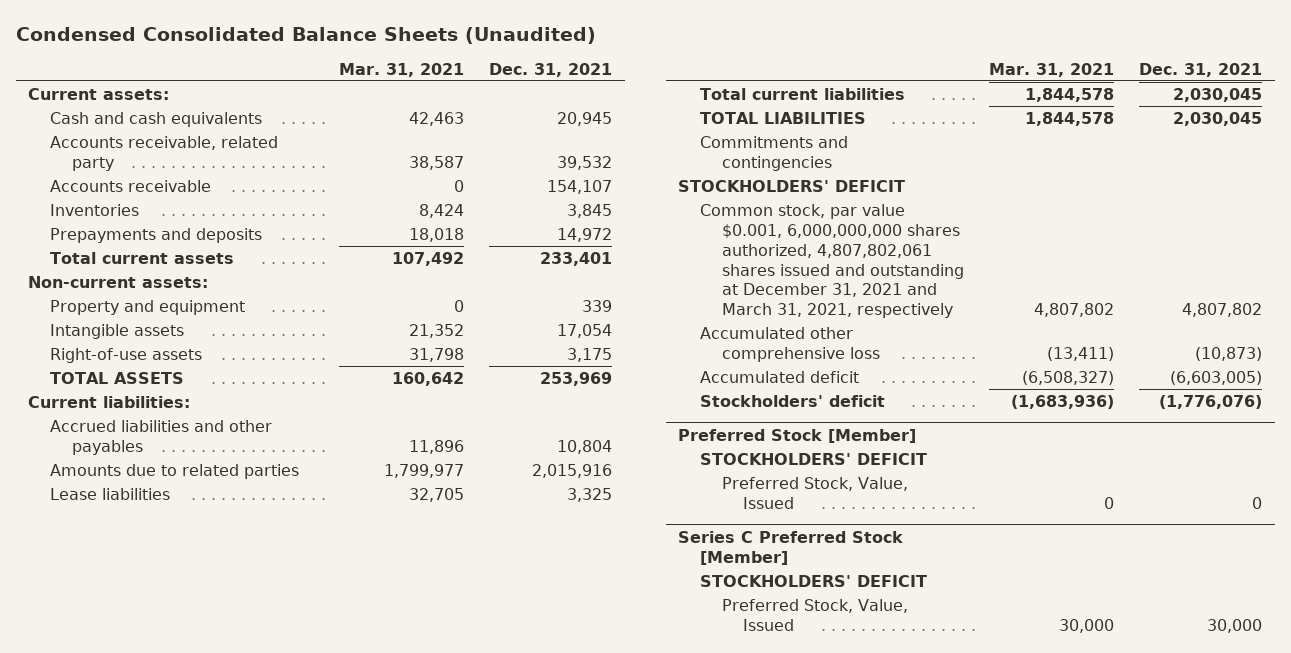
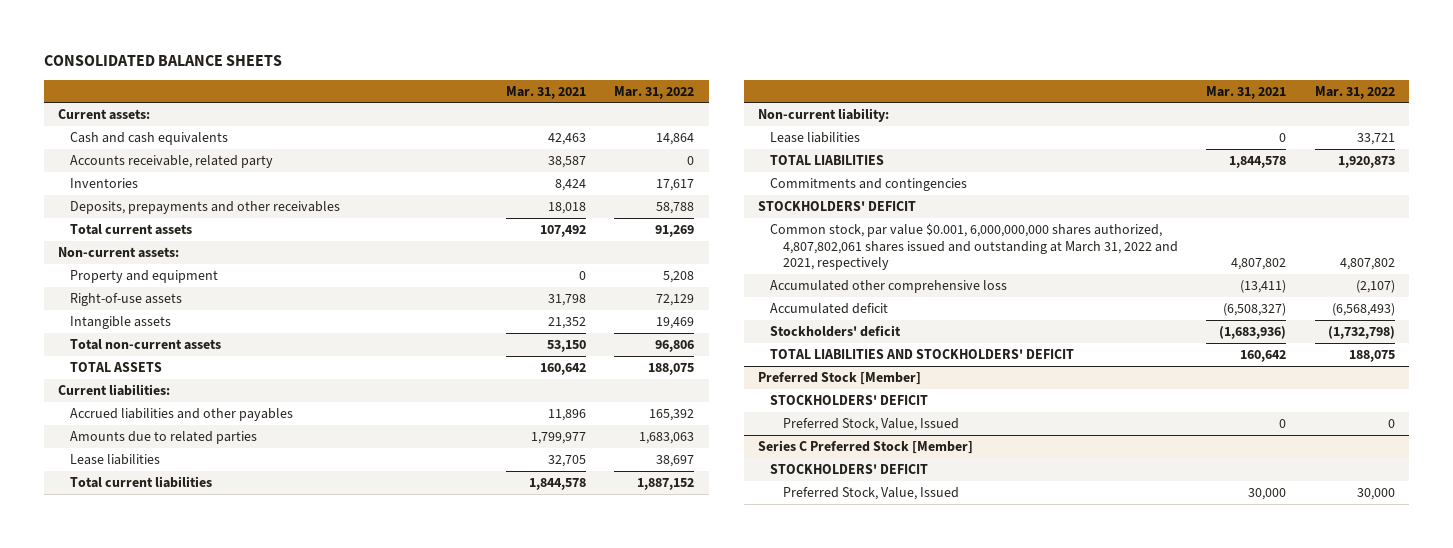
[15,26,596,44] Condensed Consolidated Balance Sheets (Unaudited) -> [43,54,282,66] CONSOLIDATED BALANCE SHEETS
[489,62,613,77] Dec. 31, 2021 -> none
none -> [614,85,695,99] Mar. 31, 2022
[49,179,211,192] Accounts receivable -> none
[49,227,262,243] Prepayments and deposits -> [70,201,341,215] Deposits, prepayments and other receivables
[49,323,184,339] Intangible assets -> [70,316,172,330] Intangible assets
none -> [70,339,222,351] Total non-current assets
none -> [758,108,890,123] Non-current liability:
none -> [770,132,861,144] Lease liabilities
[700,203,964,319] Common stock, par value $0.001, 6,000,000,000 shares authorized, 4,807,802,061 shares issued and outstanding at December 31, 2021 and March 31, 2021, respectively -> [770,223,1178,271] Common stock, par value $0.001, 6,000,000,000 shares authorized, 4,807,802,061 shares issued and outstanding at March 31, 2022 and 2021, respectively
none -> [770,349,1075,360] TOTAL LIABILITIES AND STOCKHOLDERS' DEFICIT

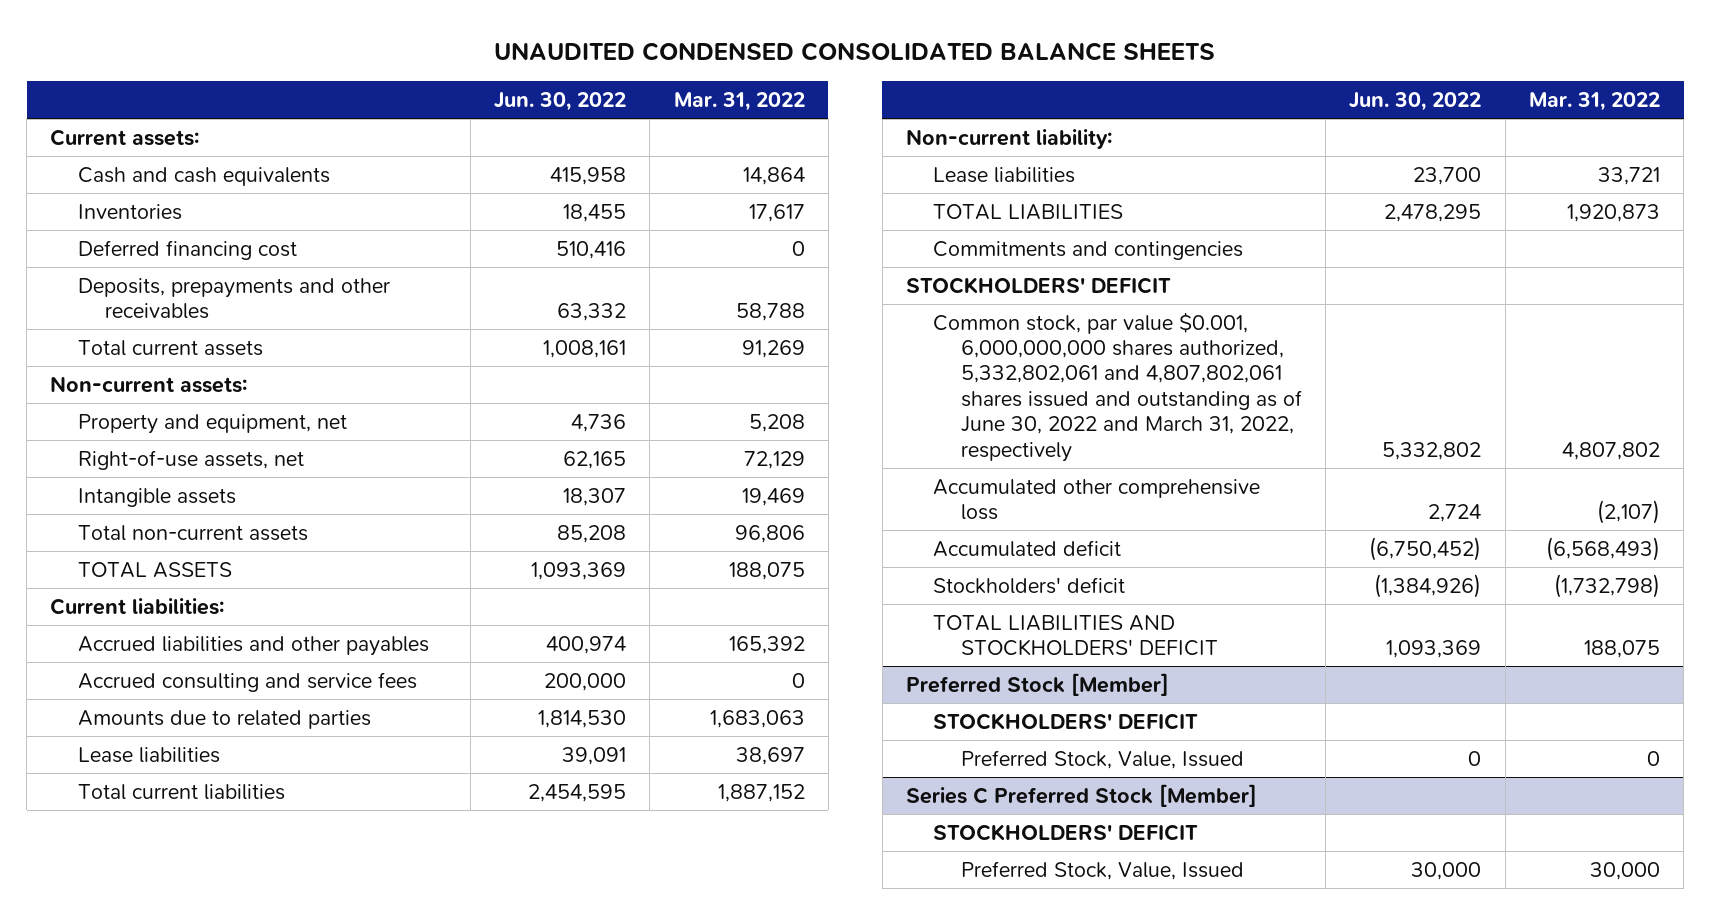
[43,54,282,66] CONSOLIDATED BALANCE SHEETS -> [494,41,1216,61] UNAUDITED CONDENSED CONSOLIDATED BALANCE SHEETS
[505,85,586,99] Mar. 31, 2021 -> none
none -> [494,92,627,112] Jun. 30, 2022
[70,155,274,169] Accounts receivable, related party -> none
none -> [77,239,297,260] Deferred financing cost
[70,270,219,284] Property and equipment -> [77,413,347,434] Property and equipment, net
[70,293,183,307] Right-of-use assets -> [77,449,304,470] Right-of-use assets, net
none -> [77,671,417,692] Accrued consulting and service fees
[770,223,1178,271] Common stock, par value $0.001, 6,000,000,000 shares authorized, 4,807,802,061 shares issued and outstanding at March 31, 2022 and 2021, respectively -> [933,311,1302,462] Common stock, par value $0.001, 6,000,000,000 shares authorized, 5,332,802,061 and 4,807,802,061 shares issued and outstanding as of June 30, 2022 and March 31, 2022, respectively

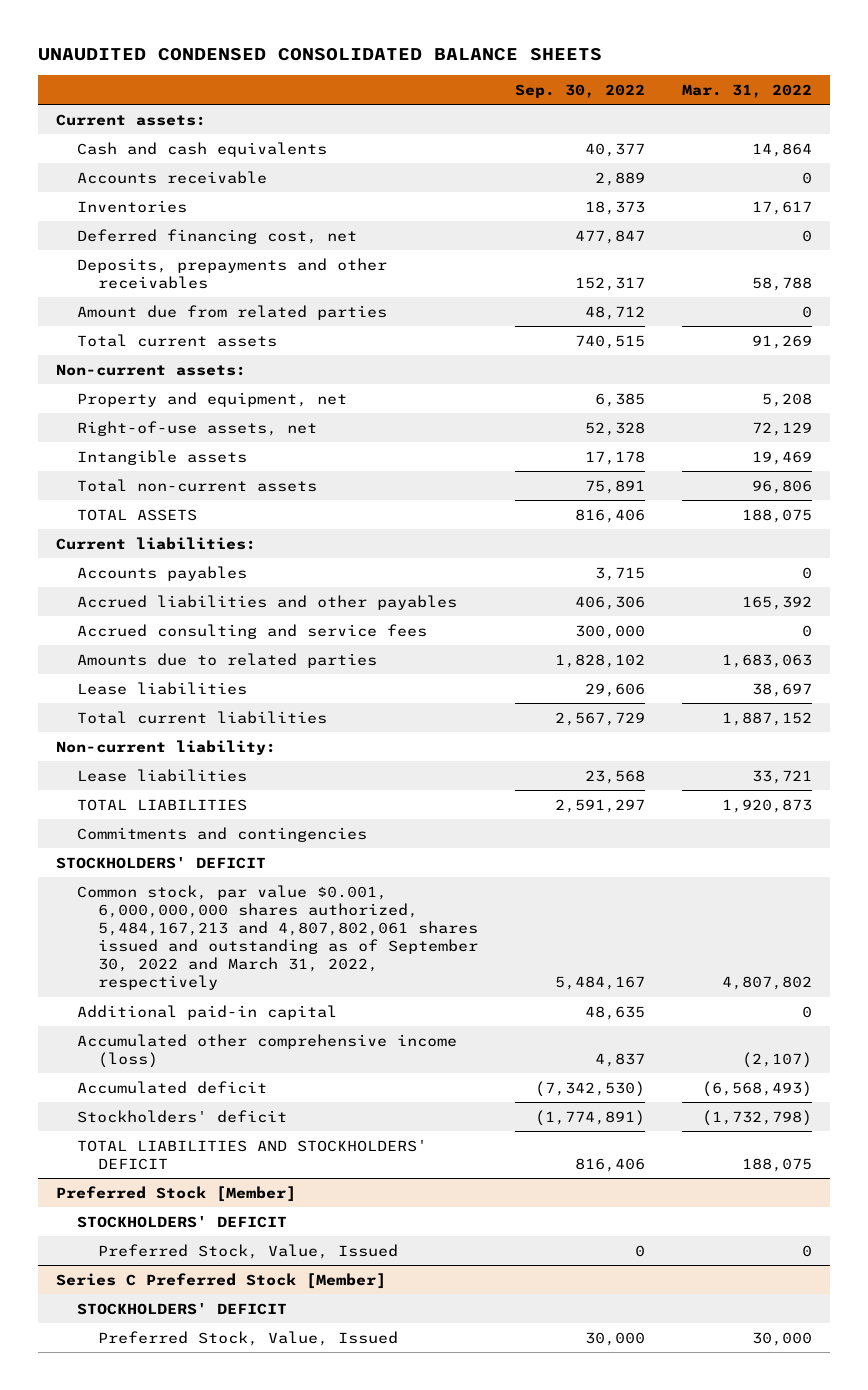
[494,92,627,112] Jun. 30, 2022 -> none
none -> [514,83,645,98] Sep. 30, 2022
none -> [76,170,267,184] Accounts receivable
[77,239,297,260] Deferred financing cost -> [76,228,357,244] Deferred financing cost, net
none -> [76,304,387,320] Amount due from related parties
none -> [76,565,247,581] Accounts payables
[933,311,1302,462] Common stock, par value $0.001, 6,000,000,000 shares authorized, 5,332,802,061 and 4,807,802,061 shares issued and outstanding as of June 30, 2022 and March 31, 2022, respectively -> [76,884,478,991] Common stock, par value $0.001, 6,000,000,000 shares authorized, 5,484,167,213 and 4,807,802,061 shares issued and outstanding as of September 30, 2022 and March 31, 2022, respectively
none -> [76,1004,337,1020] Additional paid-in capital
[933,478,1261,521] Accumulated other comprehensive loss -> [76,1033,457,1068] Accumulated other comprehensive income (loss)

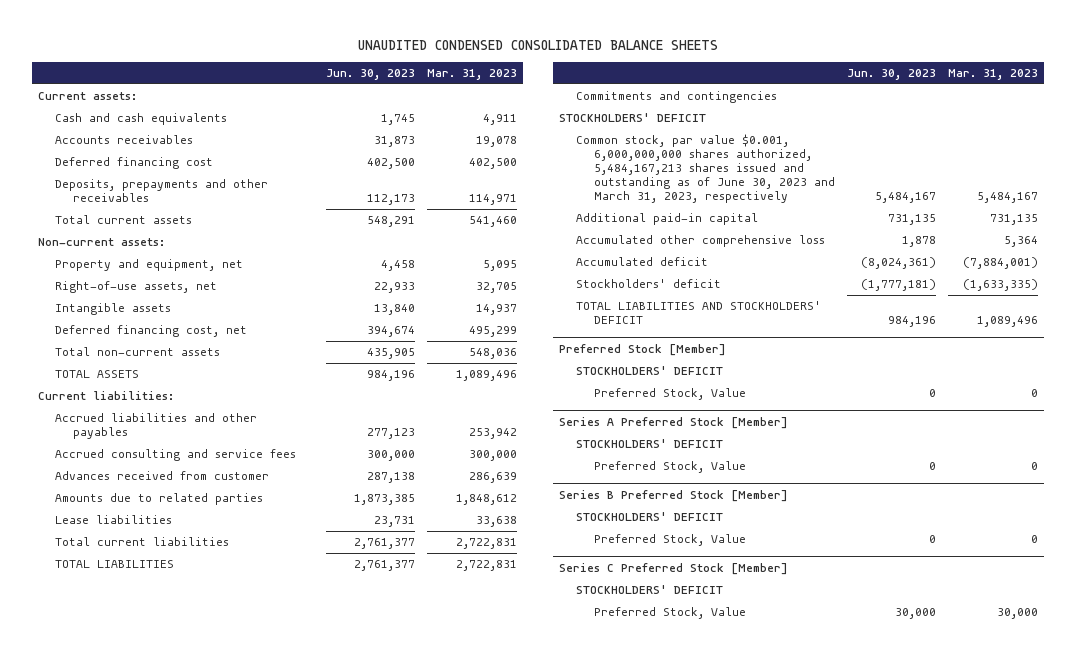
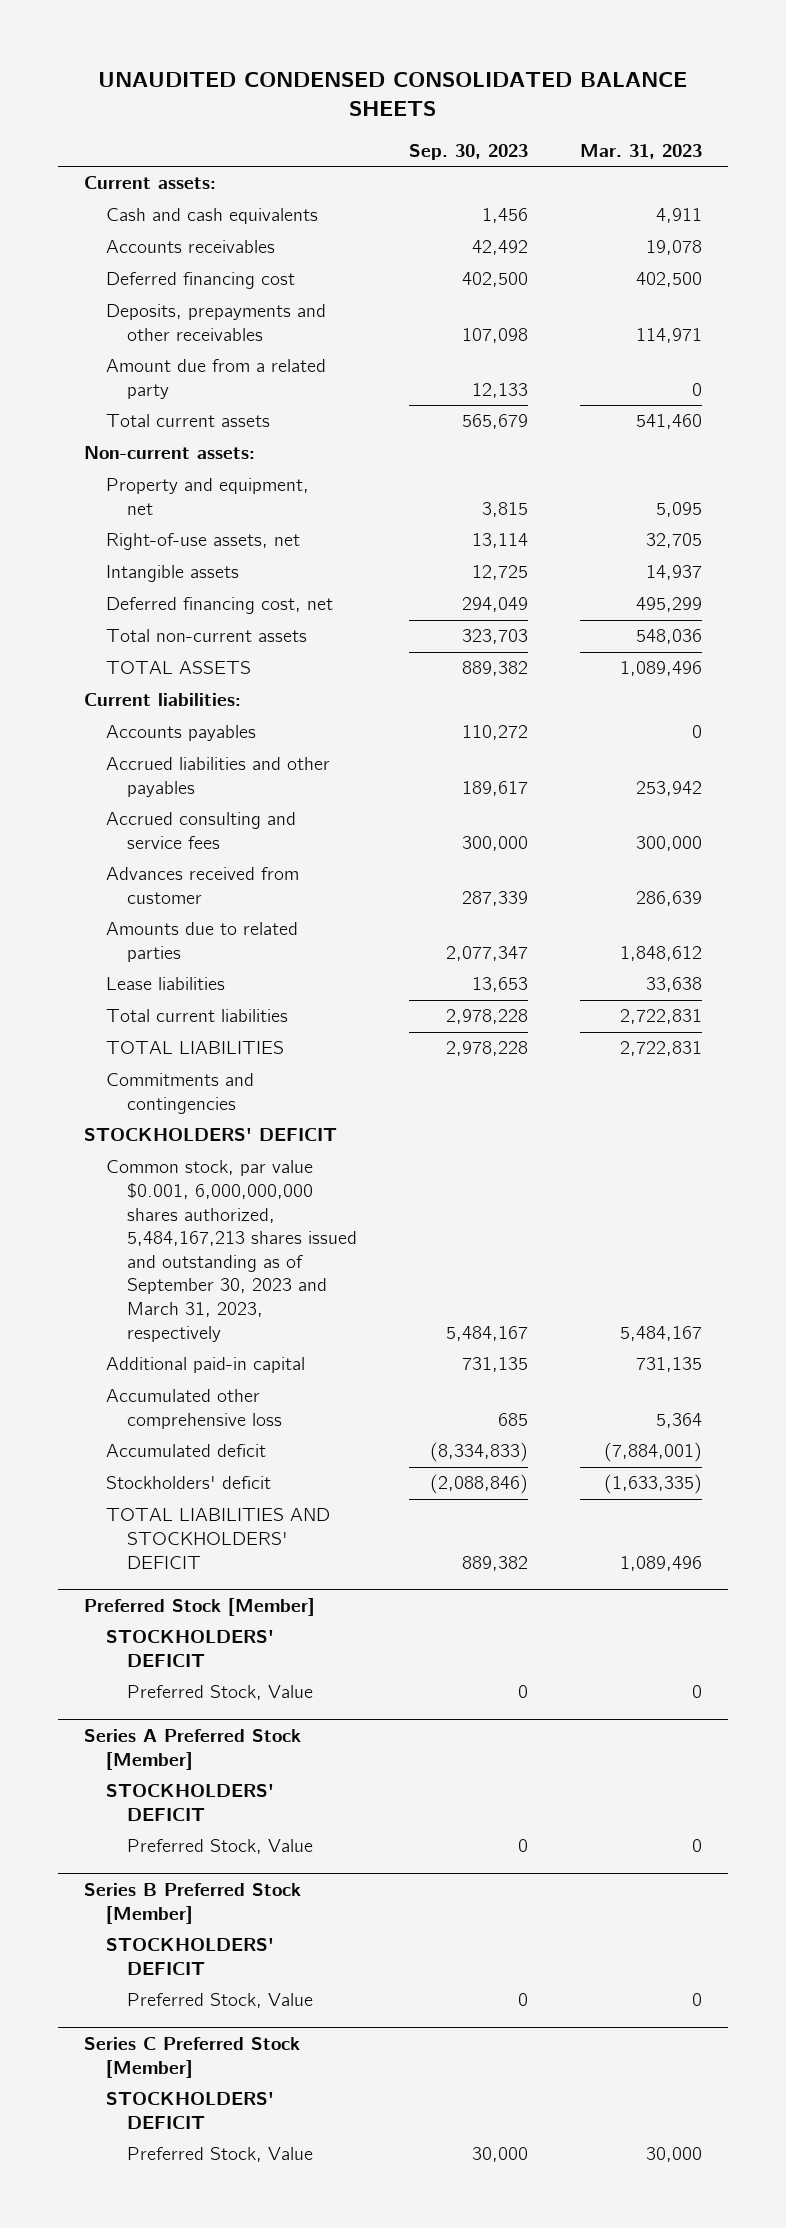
[325,69,415,81] Jun. 30, 2023 -> none
none -> [409,143,529,160] Sep. 30, 2023
none -> [105,359,326,399] Amount due from a related party
none -> [105,725,256,742] Accounts payables
[576,133,835,203] Common stock, par value $0.001, 6,000,000,000 shares authorized, 5,484,167,213 shares issued and outstanding as of June 30, 2023 and March 31, 2023, respectively -> [105,1160,358,1342] Common stock, par value $0.001, 6,000,000,000 shares authorized, 5,484,167,213 shares issued and outstanding as of September 30, 2023 and March 31, 2023, respectively

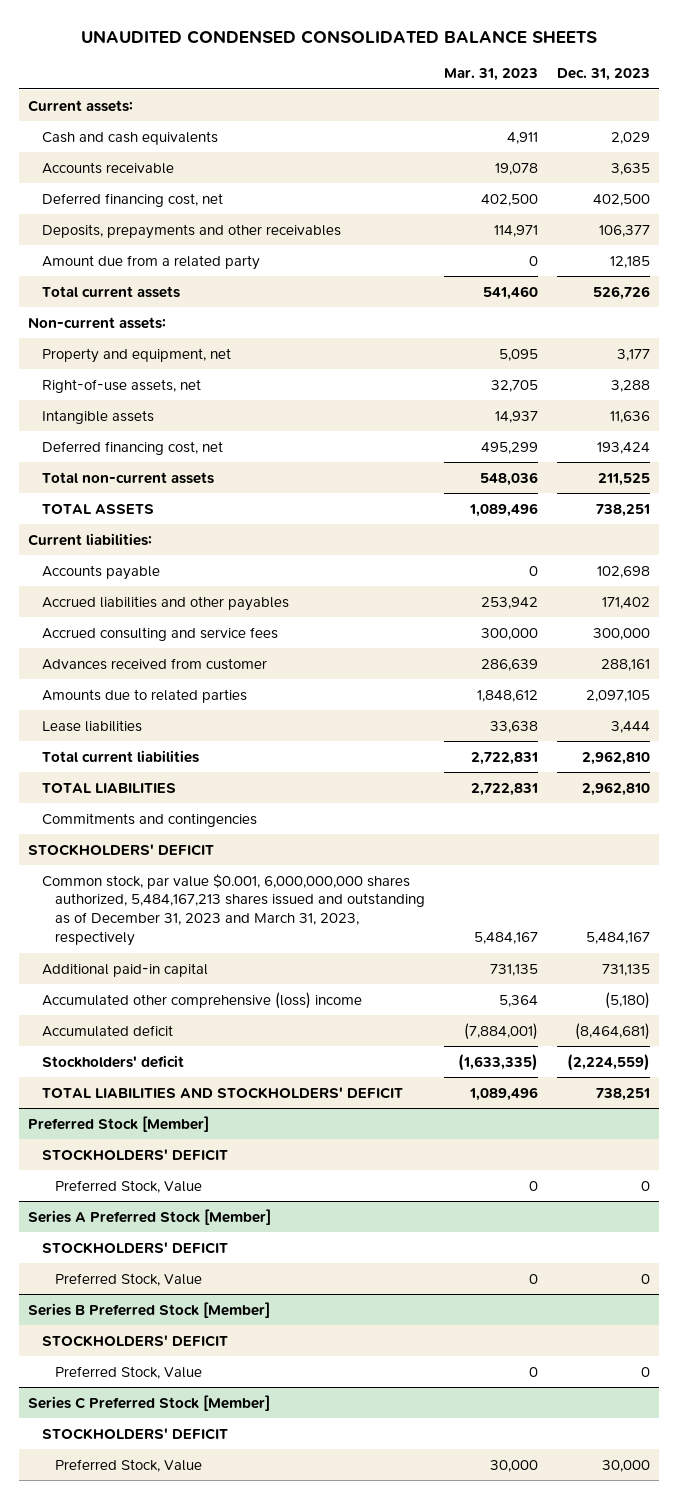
[409,143,529,160] Sep. 30, 2023 -> none
none -> [556,68,650,82] Dec. 31, 2023
[105,240,275,254] Accounts receivables -> [41,161,174,174] Accounts receivable
[105,272,295,290] Deferred financing cost -> [41,192,223,207] Deferred financing cost, net
[105,725,256,742] Accounts payables -> [41,564,160,580] Accounts payable
[105,1160,358,1342] Common stock, par value $0.001, 6,000,000,000 shares authorized, 5,484,167,213 shares issued and outstanding as of September 30, 2023 and March 31, 2023, respectively -> [41,873,426,947] Common stock, par value $0.001, 6,000,000,000 shares authorized, 5,484,167,213 shares issued and outstanding as of December 31, 2023 and March 31, 2023, respectively
[105,1389,283,1429] Accumulated other comprehensive loss -> [41,991,362,1009] Accumulated other comprehensive (loss) income

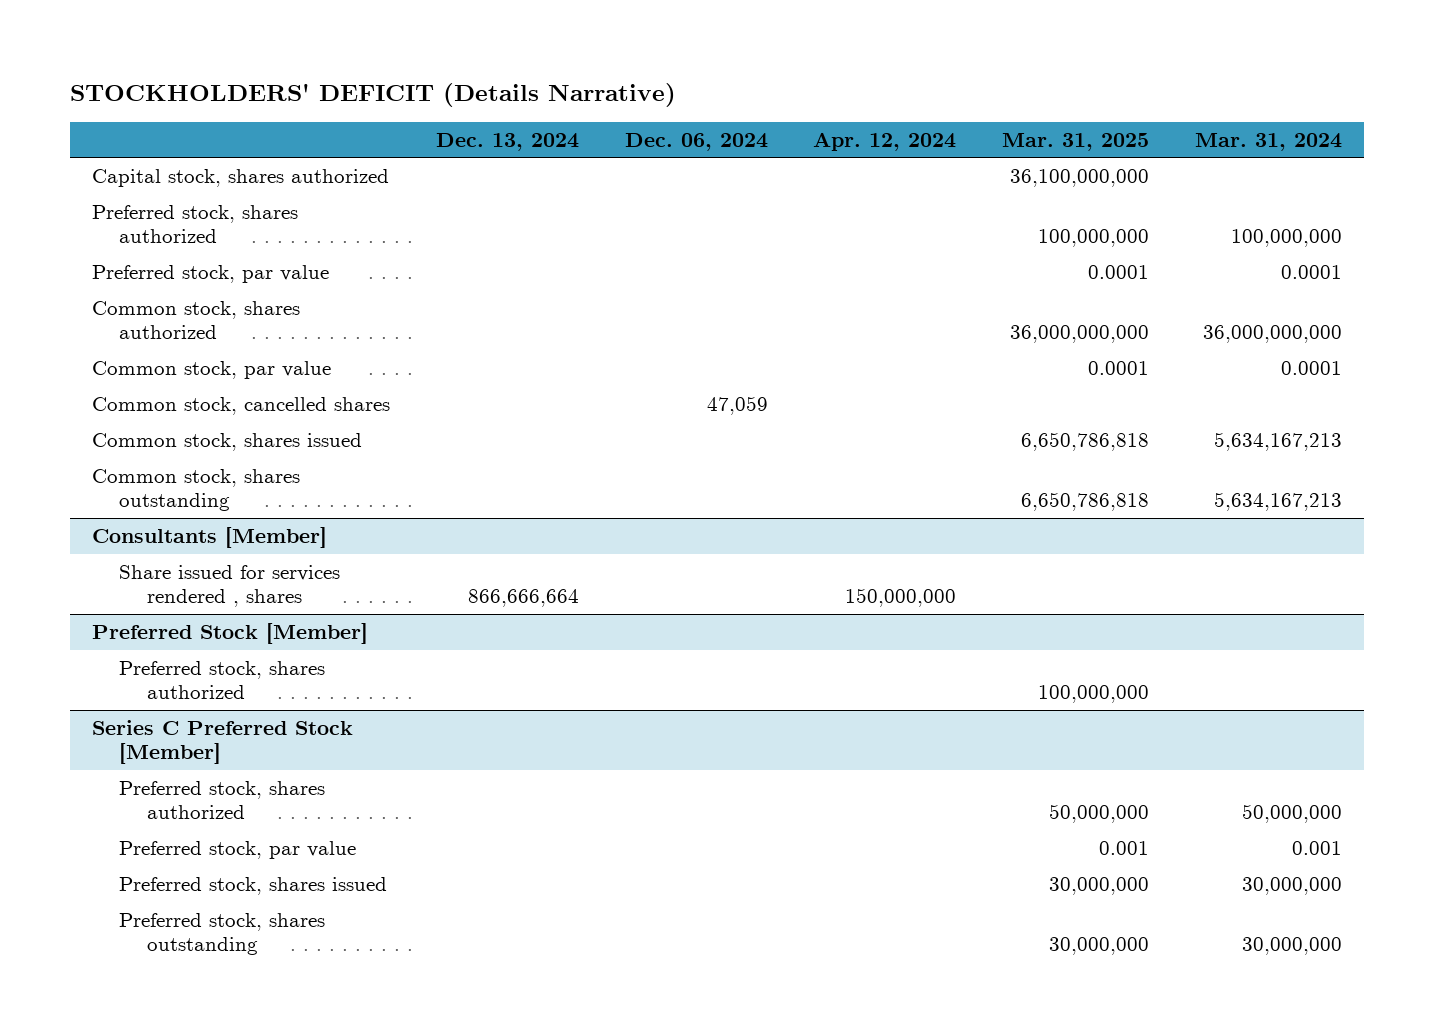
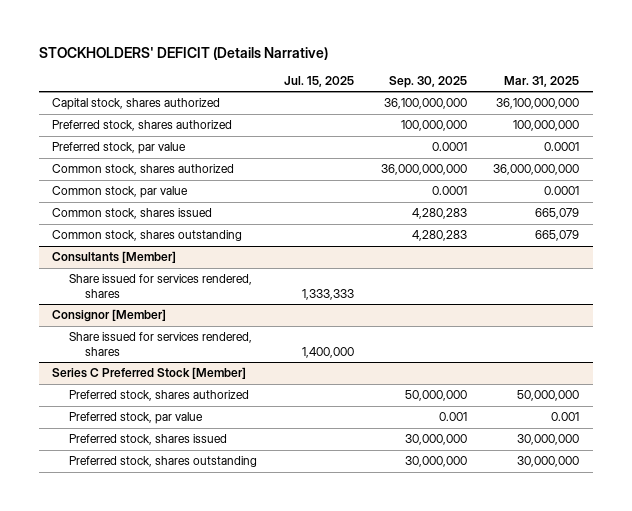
[435,132,579,151] Dec. 13, 2024 -> none
[624,132,768,151] Dec. 06, 2024 -> none
[813,131,957,151] Apr. 12, 2024 -> none
[1194,132,1342,151] Mar. 31, 2024 -> none
none -> [283,75,354,87] Jul. 15, 2025
none -> [388,75,467,88] Sep. 30, 2025
[92,396,391,415] Common stock, cancelled shares -> none
[1020,431,1149,451] 6,650,786,818 -> [535,208,580,220] 665,079
[1020,491,1149,511] 6,650,786,818 -> [535,230,580,242] 665,079
[92,622,369,644] Preferred Stock [Member] -> none
[119,660,326,699] Preferred stock, shares authorized -> none
[119,564,341,607] Share issued for services rendered , shares -> [68,274,252,298] Share issued for services rendered, shares
none -> [52,309,167,323] Consignor [Member]
none -> [68,332,252,356] Share issued for services rendered, shares

